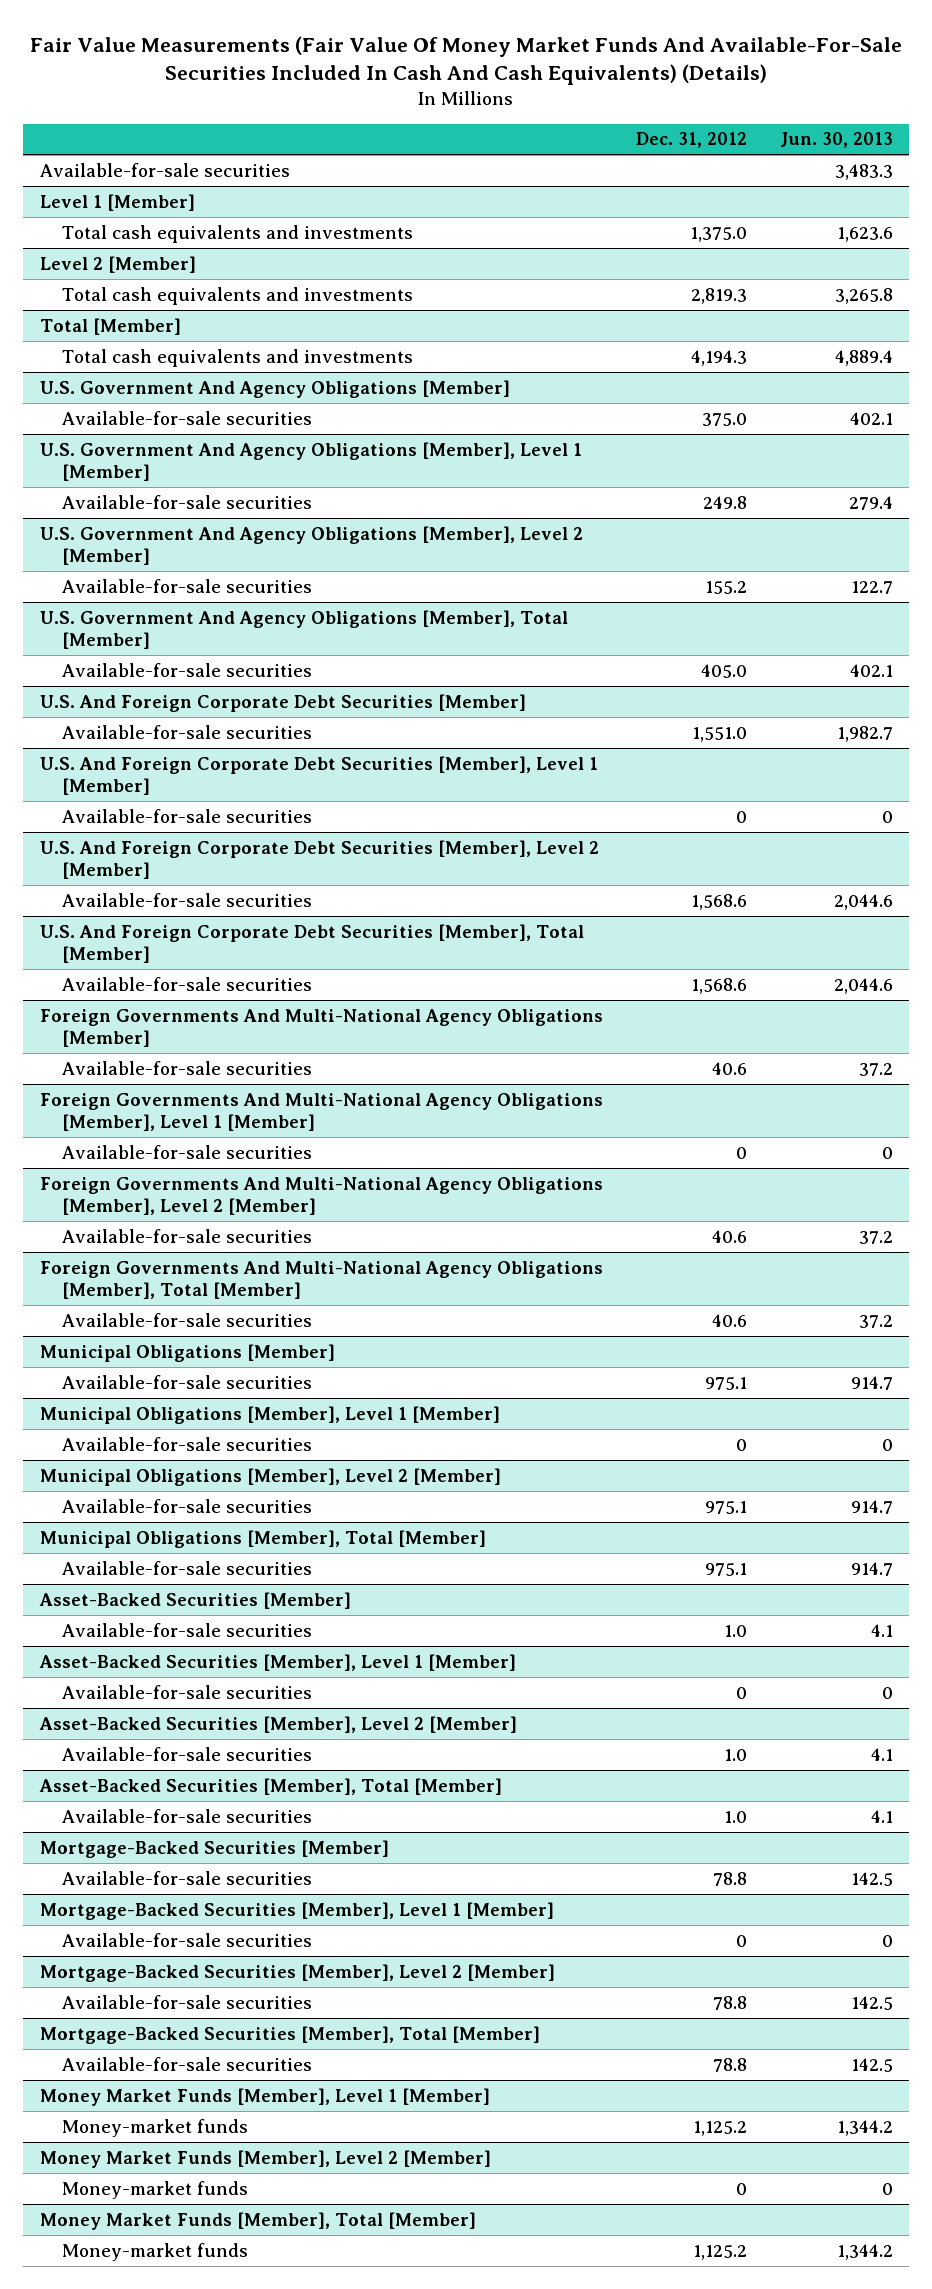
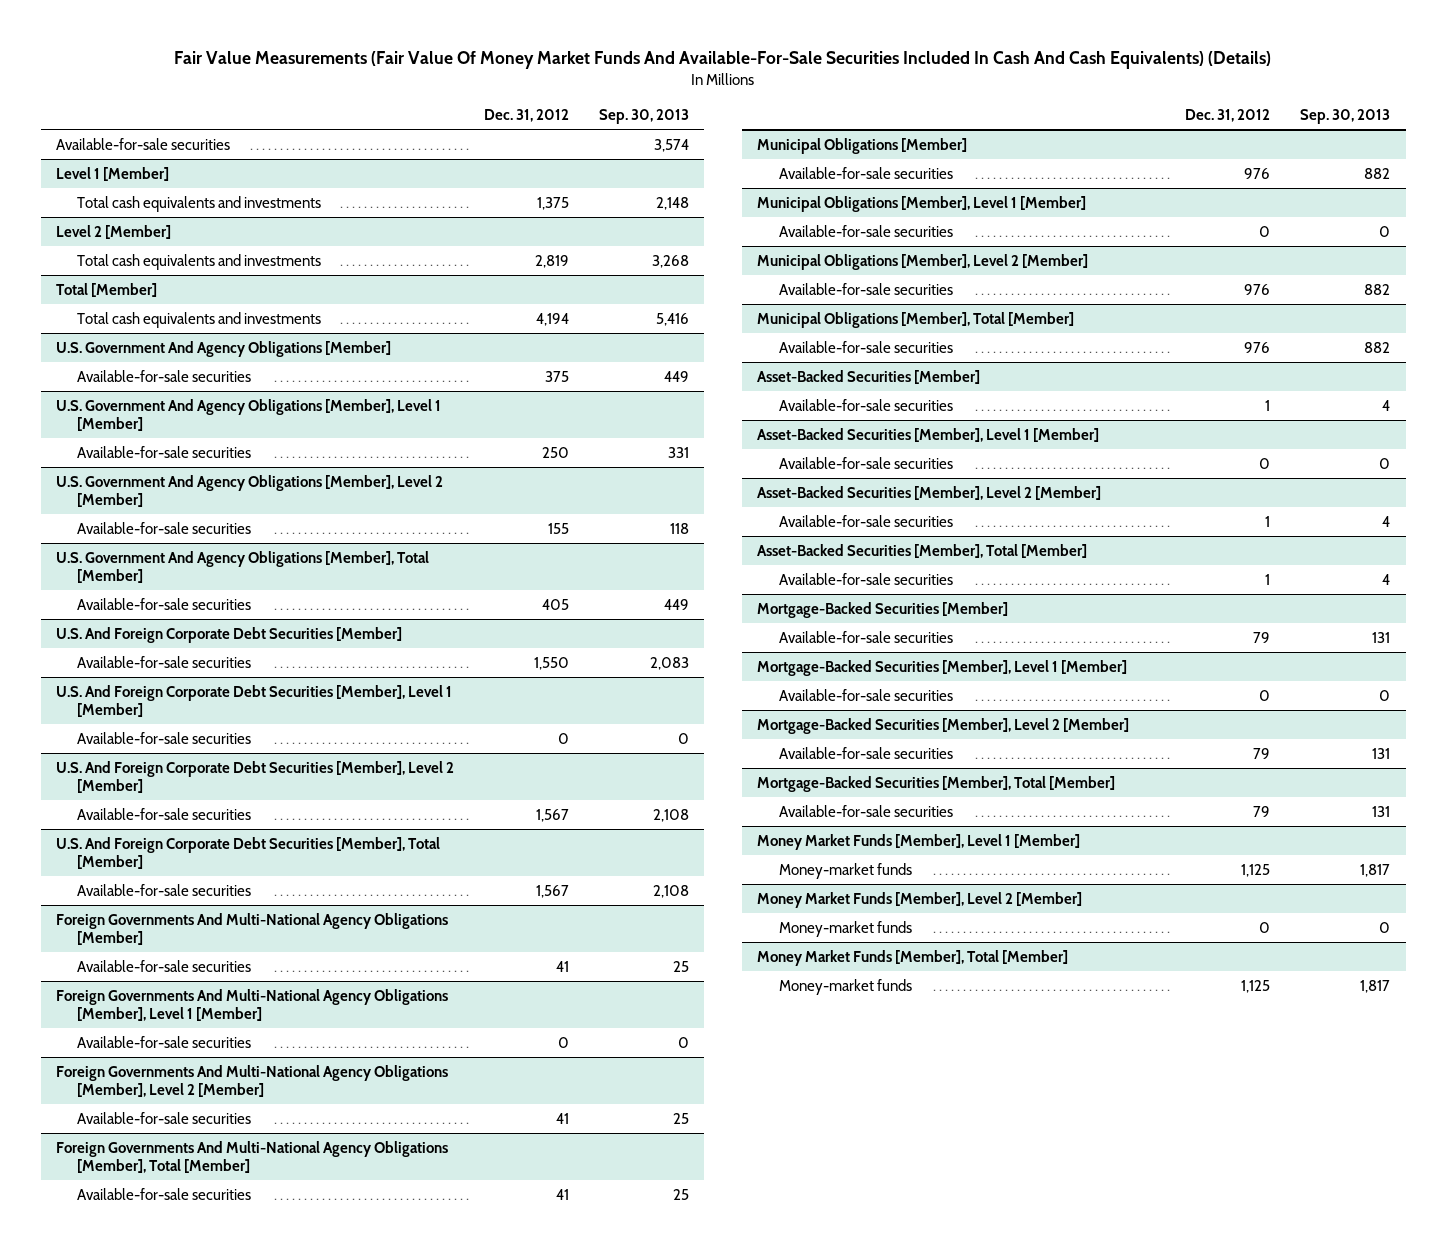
[779,132,893,149] Jun. 30, 2013 -> none
none -> [599,108,690,124] Sep. 30, 2013
[689,226,747,242] 1,375.0 -> [536,196,569,210] 1,375
[690,287,747,304] 2,819.3 -> [534,254,569,268] 2,819
[690,349,747,366] 4,194.3 -> [535,312,569,326] 4,194
[701,412,747,426] 375.0 -> [544,370,569,382] 375
[702,495,747,509] 249.8 -> [541,446,569,458] 250
[704,580,747,594] 155.2 -> [547,522,569,534] 155
[700,663,747,678] 405.0 -> [541,598,569,610] 405
[691,726,747,742] 1,551.0 -> [533,656,569,670] 1,550
[690,893,747,910] 1,568.6 -> [535,808,569,822] 1,567
[690,977,747,994] 1,568.6 -> [535,884,569,898] 1,567
[711,1061,747,1075] 40.6 -> [555,960,569,972] 41
[711,1229,747,1243] 40.6 -> [555,1112,569,1124] 41
[711,1313,747,1327] 40.6 -> [555,1188,569,1200] 41
[704,1376,747,1390] 975.1 -> [1244,167,1271,179] 976
[704,1500,747,1514] 975.1 -> [1244,283,1271,295] 976
[704,1562,747,1576] 975.1 -> [1244,341,1271,353] 976
[723,1624,747,1637] 1.0 -> [1265,399,1271,411] 1
[723,1748,747,1761] 1.0 -> [1265,515,1271,527] 1
[723,1810,747,1823] 1.0 -> [1265,573,1271,585] 1
[712,1871,747,1886] 78.8 -> [1253,631,1271,643] 79
[712,1995,747,2010] 78.8 -> [1253,747,1271,759] 79
[712,2057,747,2072] 78.8 -> [1253,805,1271,817] 79
[692,2120,747,2136] 1,125.2 -> [1241,863,1271,877] 1,125
[692,2244,747,2260] 1,125.2 -> [1241,979,1271,993] 1,125

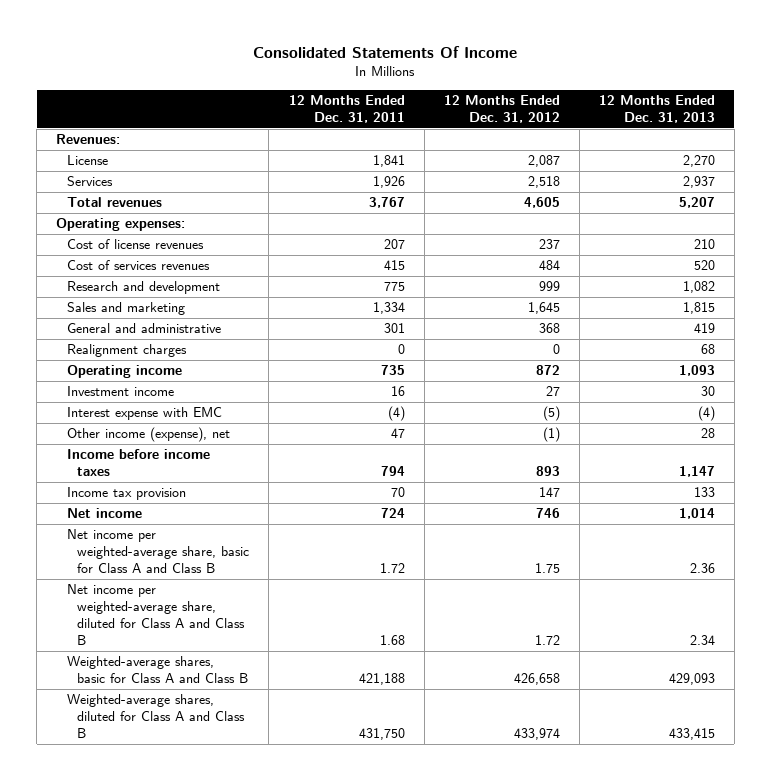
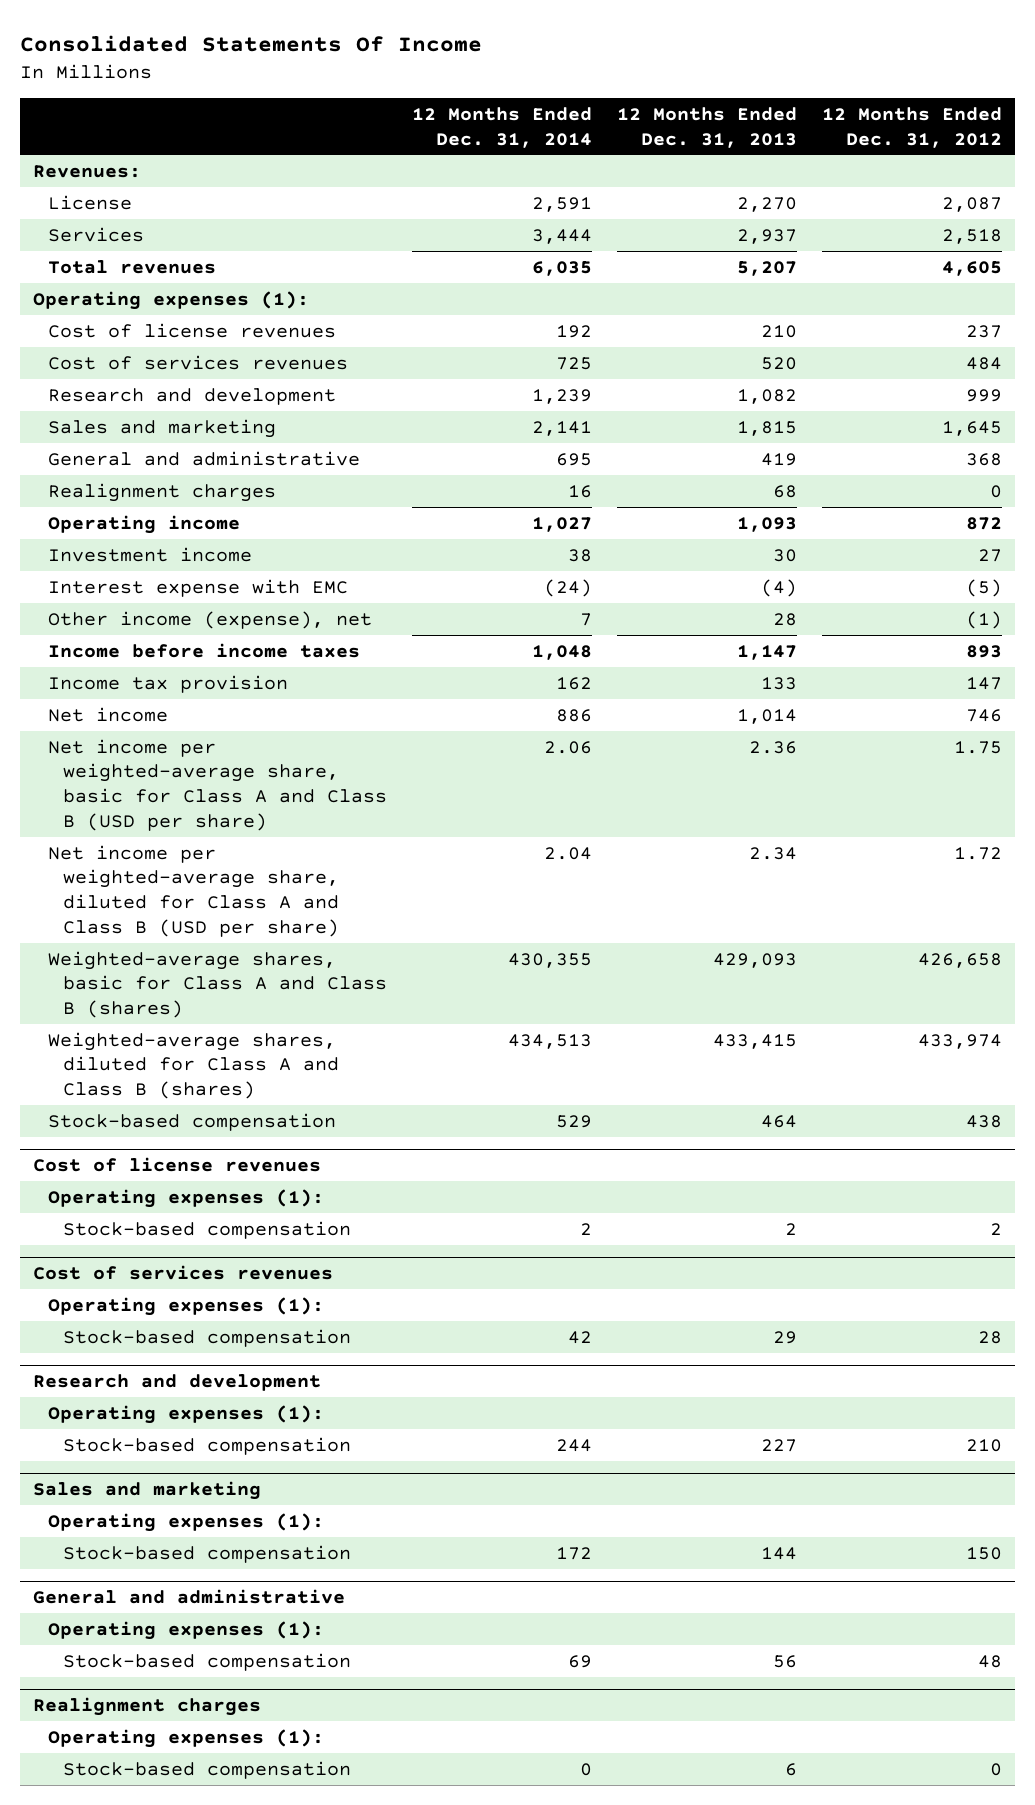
[288,95,405,124] 12 Months Ended Dec. 31, 2011 -> none
none -> [412,106,593,148] 12 Months Ended Dec. 31, 2014
[56,218,186,232] Operating expenses: -> [32,290,309,310] Operating expenses (1):
[66,529,250,574] Net income per weighted-average share, basic for Class A and Class B -> [47,738,388,832] Net income per weighted-average share, basic for Class A and Class B (USD per share)
[66,584,246,646] Net income per weighted-average share, diluted for Class A and Class B -> [47,844,340,938] Net income per weighted-average share, diluted for Class A and Class B (USD per share)
[66,656,249,684] Weighted-average shares, basic for Class A and Class B -> [47,950,388,1019] Weighted-average shares, basic for Class A and Class B (shares)
[66,694,246,739] Weighted-average shares, diluted for Class A and Class B -> [47,1031,340,1100] Weighted-average shares, diluted for Class A and Class B (shares)
none -> [47,1112,336,1131] Stock-based compensation
none -> [32,1157,321,1173] Cost of license revenues
none -> [47,1188,324,1208] Operating expenses (1):
none -> [63,1220,352,1239] Stock-based compensation
none -> [32,1265,333,1281] Cost of services revenues
none -> [47,1296,324,1316] Operating expenses (1):
none -> [63,1328,352,1347] Stock-based compensation
none -> [32,1374,321,1392] Research and development
none -> [47,1404,324,1424] Operating expenses (1):
none -> [63,1436,352,1455] Stock-based compensation
none -> [32,1481,261,1501] Sales and marketing
none -> [47,1512,324,1532] Operating expenses (1):
none -> [63,1544,352,1563] Stock-based compensation
none -> [32,1589,345,1605] General and administrative
none -> [47,1620,324,1640] Operating expenses (1):
none -> [63,1652,352,1671] Stock-based compensation
none -> [32,1697,261,1717] Realignment charges
none -> [47,1728,324,1748] Operating expenses (1):
none -> [63,1760,352,1779] Stock-based compensation

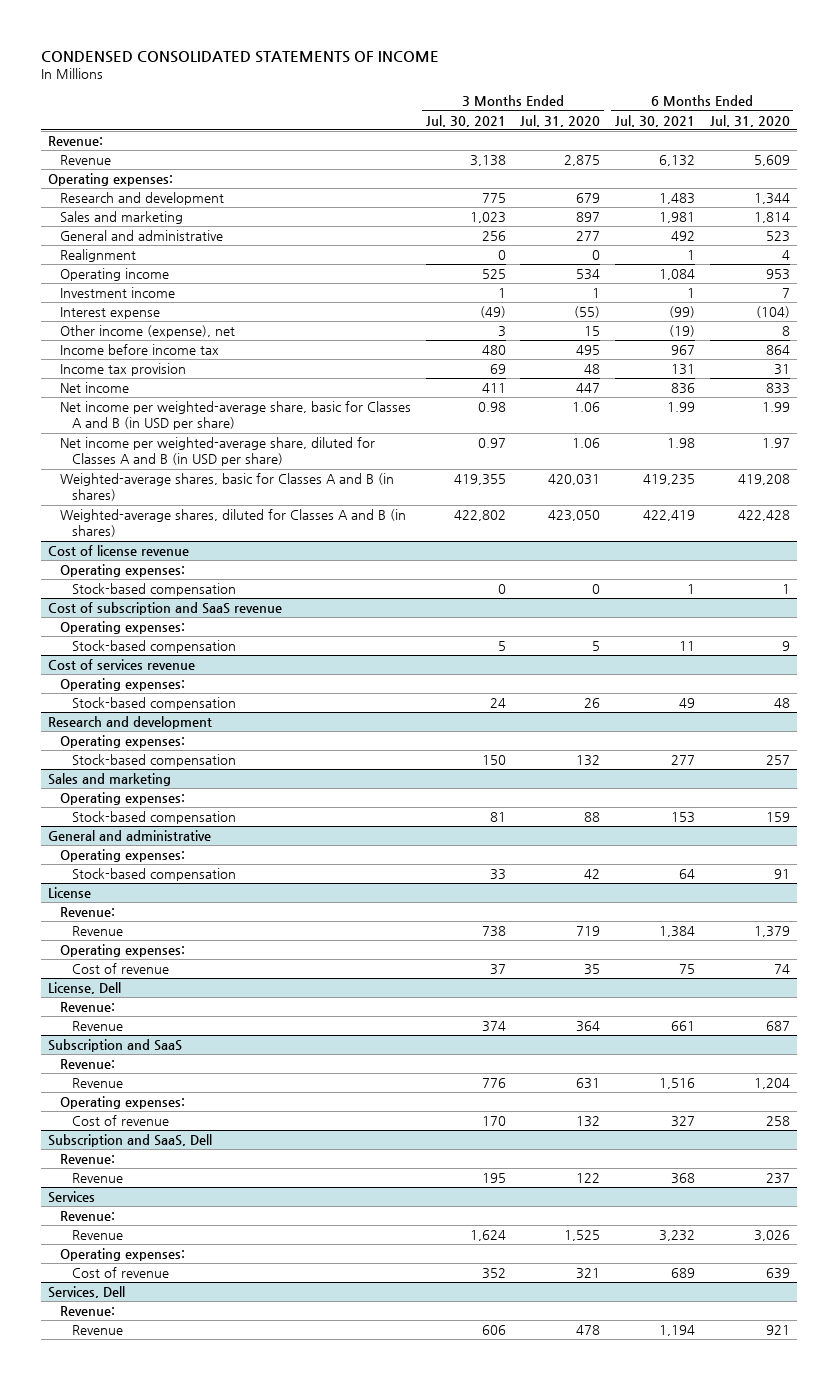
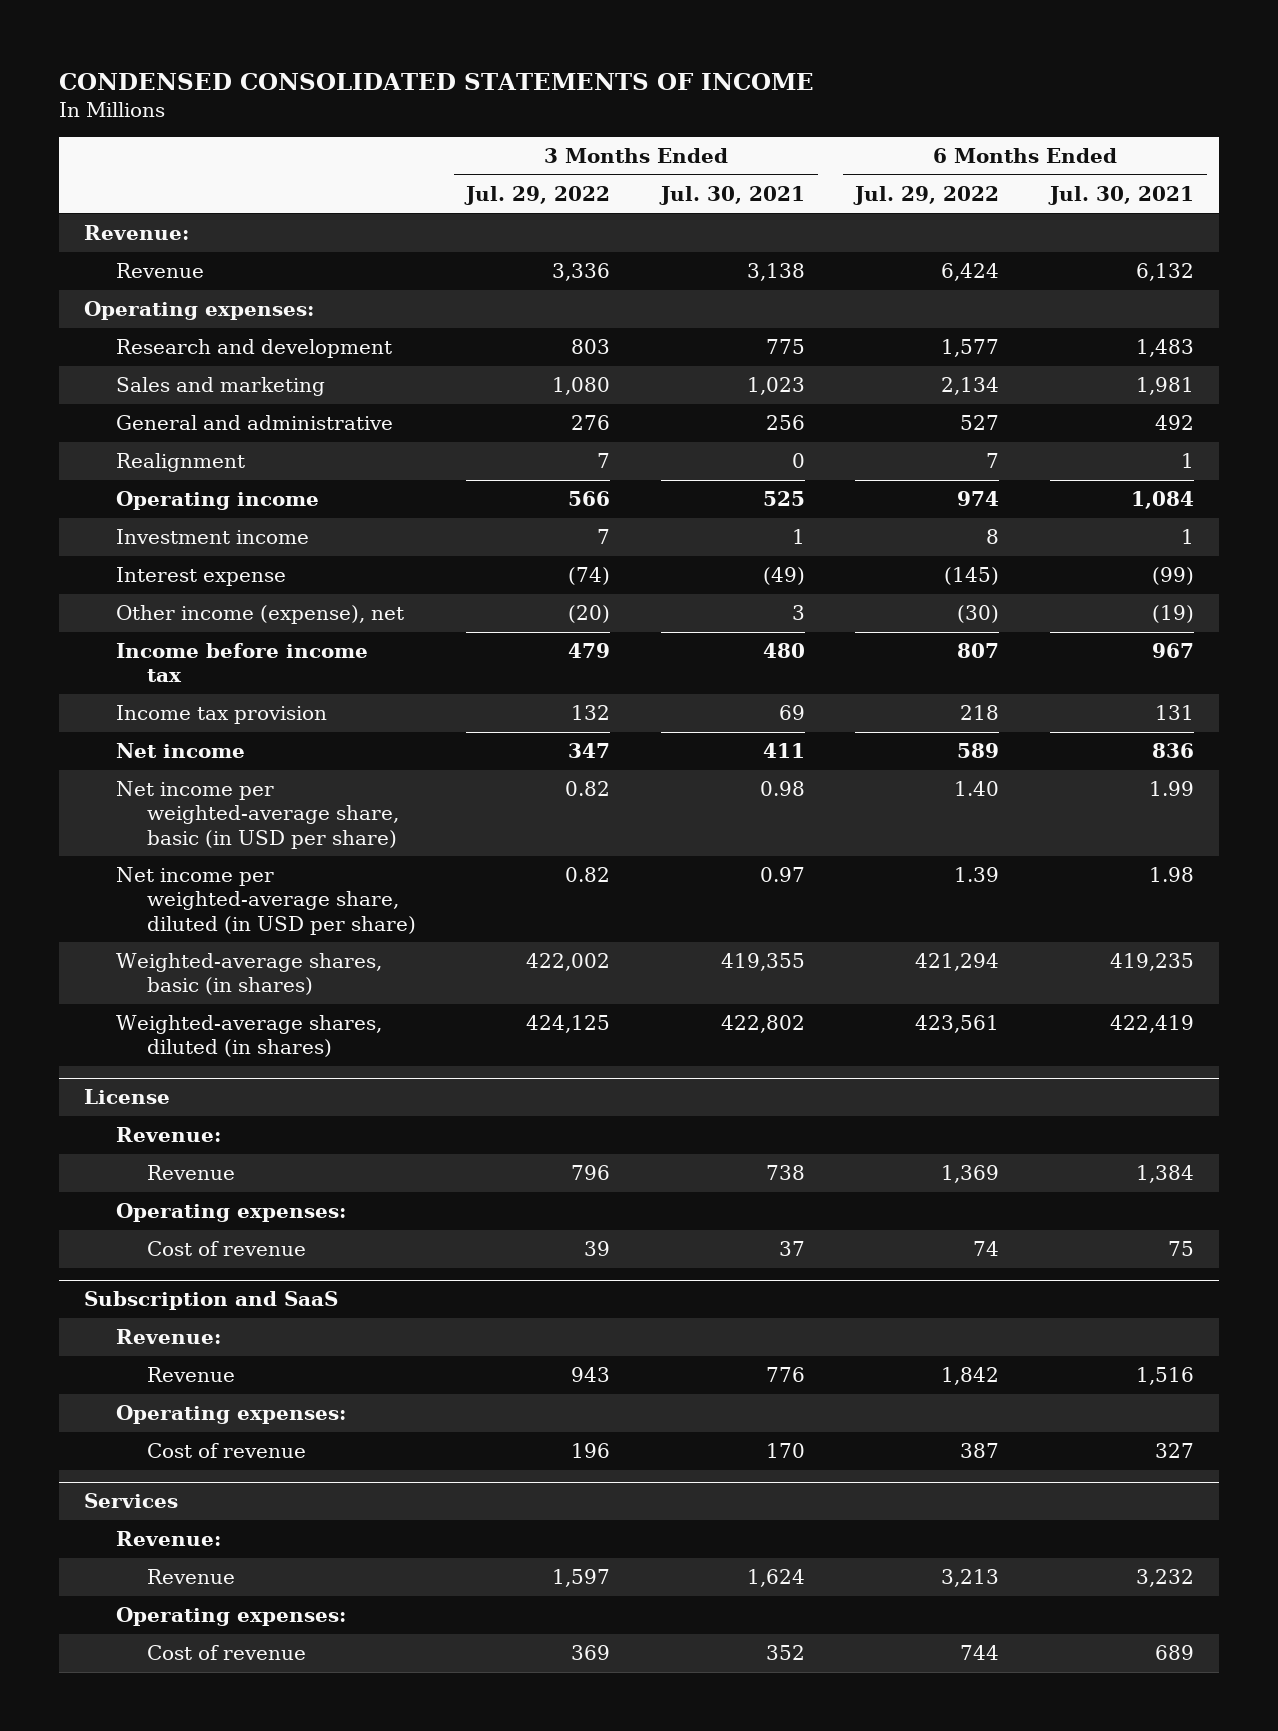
[520,114,601,127] Jul. 31, 2020 -> none
[709,114,790,127] Jul. 31, 2020 -> none
none -> [464,186,611,206] Jul. 29, 2022
none -> [853,186,1000,206] Jul. 29, 2022
[48,545,190,557] Cost of license revenue -> none
[60,564,186,578] Operating expenses: -> none
[72,583,237,597] Stock-based compensation -> none
[48,602,283,616] Cost of subscription and SaaS revenue -> none
[60,621,186,635] Operating expenses: -> none
[72,640,237,654] Stock-based compensation -> none
[48,659,196,671] Cost of services revenue -> none
[60,678,186,692] Operating expenses: -> none
[72,697,237,711] Stock-based compensation -> none
[48,716,213,730] Research and development -> none
[60,735,186,749] Operating expenses: -> none
[72,754,237,768] Stock-based compensation -> none
[48,773,172,787] Sales and marketing -> none
[60,792,186,806] Operating expenses: -> none
[72,811,237,825] Stock-based compensation -> none
[48,830,212,842] General and administrative -> none
[60,849,186,863] Operating expenses: -> none
[72,868,237,882] Stock-based compensation -> none
[60,401,412,431] Net income per weighted-average share, basic for Classes A and B (in USD per share) -> [115,781,400,849] Net income per weighted-average share, basic (in USD per share)
[60,437,376,467] Net income per weighted-average share, diluted for Classes A and B (in USD per share) -> [115,867,417,935] Net income per weighted-average share, diluted (in USD per share)
[60,473,395,502] Weighted-average shares, basic for Classes A and B (in shares) -> [115,953,382,996] Weighted-average shares, basic (in shares)
[60,509,407,538] Weighted-average shares, diluted for Classes A and B (in shares) -> [115,1015,382,1058] Weighted-average shares, diluted (in shares)
[48,982,122,995] License, Dell -> none
[60,1002,116,1013] Revenue: -> none
[72,1021,124,1032] Revenue -> none
[48,1134,213,1148] Subscription and SaaS, Dell -> none
[60,1154,116,1165] Revenue: -> none
[72,1173,124,1184] Revenue -> none
[48,1286,126,1299] Services, Dell -> none
[60,1306,116,1317] Revenue: -> none
[72,1325,124,1336] Revenue -> none

